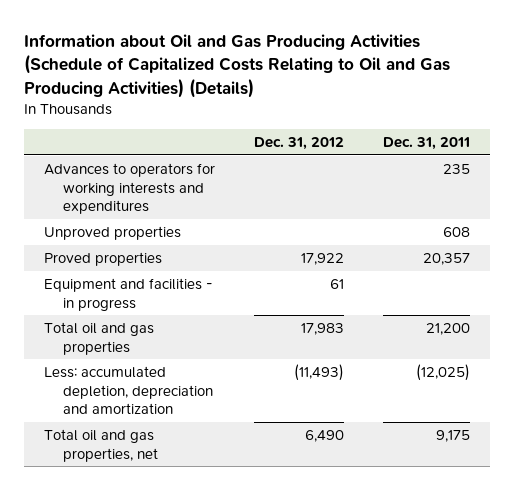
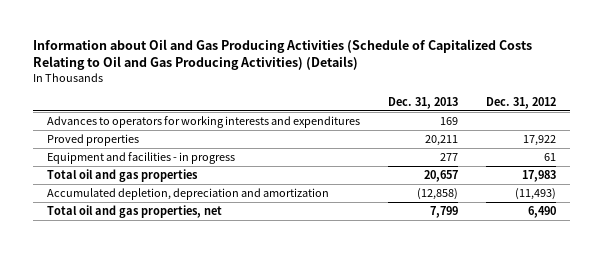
[383,136,471,150] Dec. 31, 2011 -> none
none -> [387,96,458,109] Dec. 31, 2013
[43,225,181,240] Unproved properties -> none
[43,365,213,415] Less: accumulated depletion, depreciation and amortization -> [46,187,329,200] Accumulated depletion, depreciation and amortization

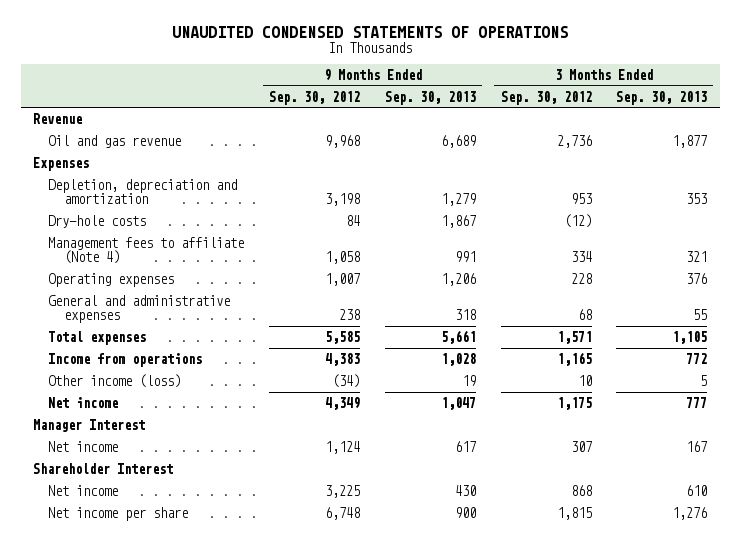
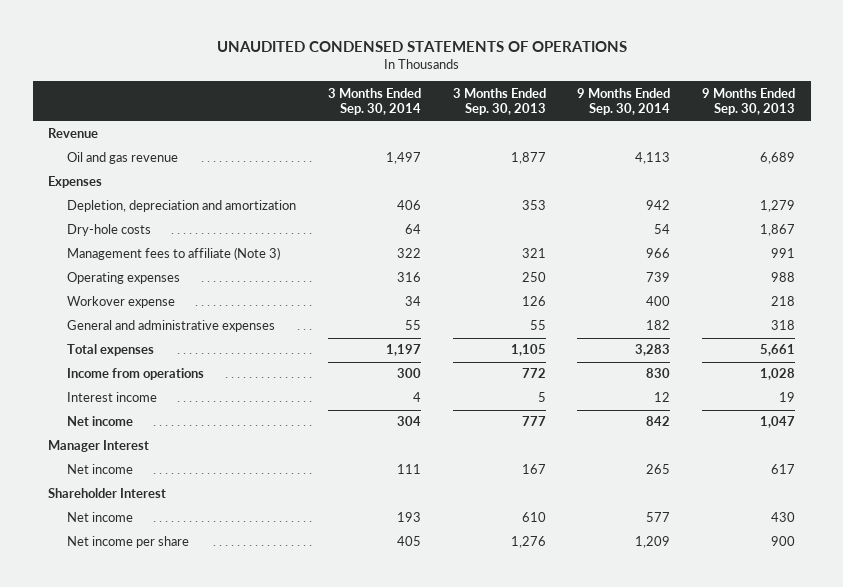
[269,90,361,105] Sep. 30, 2012 -> none
[500,90,592,105] Sep. 30, 2012 -> none
none -> [328,87,422,116] 3 Months Ended Sep. 30, 2014
none -> [577,87,671,116] 9 Months Ended Sep. 30, 2014
[48,236,245,265] Management fees to affiliate (Note 4) -> [67,247,281,261] Management fees to affiliate (Note 3)
[440,272,476,286] 1,206 -> [770,272,795,283] 988
[686,272,708,284] 376 -> [521,272,546,283] 250
none -> [67,296,176,309] Workover expense
[48,373,182,388] Other income (loss) -> [67,392,158,403] Interest income

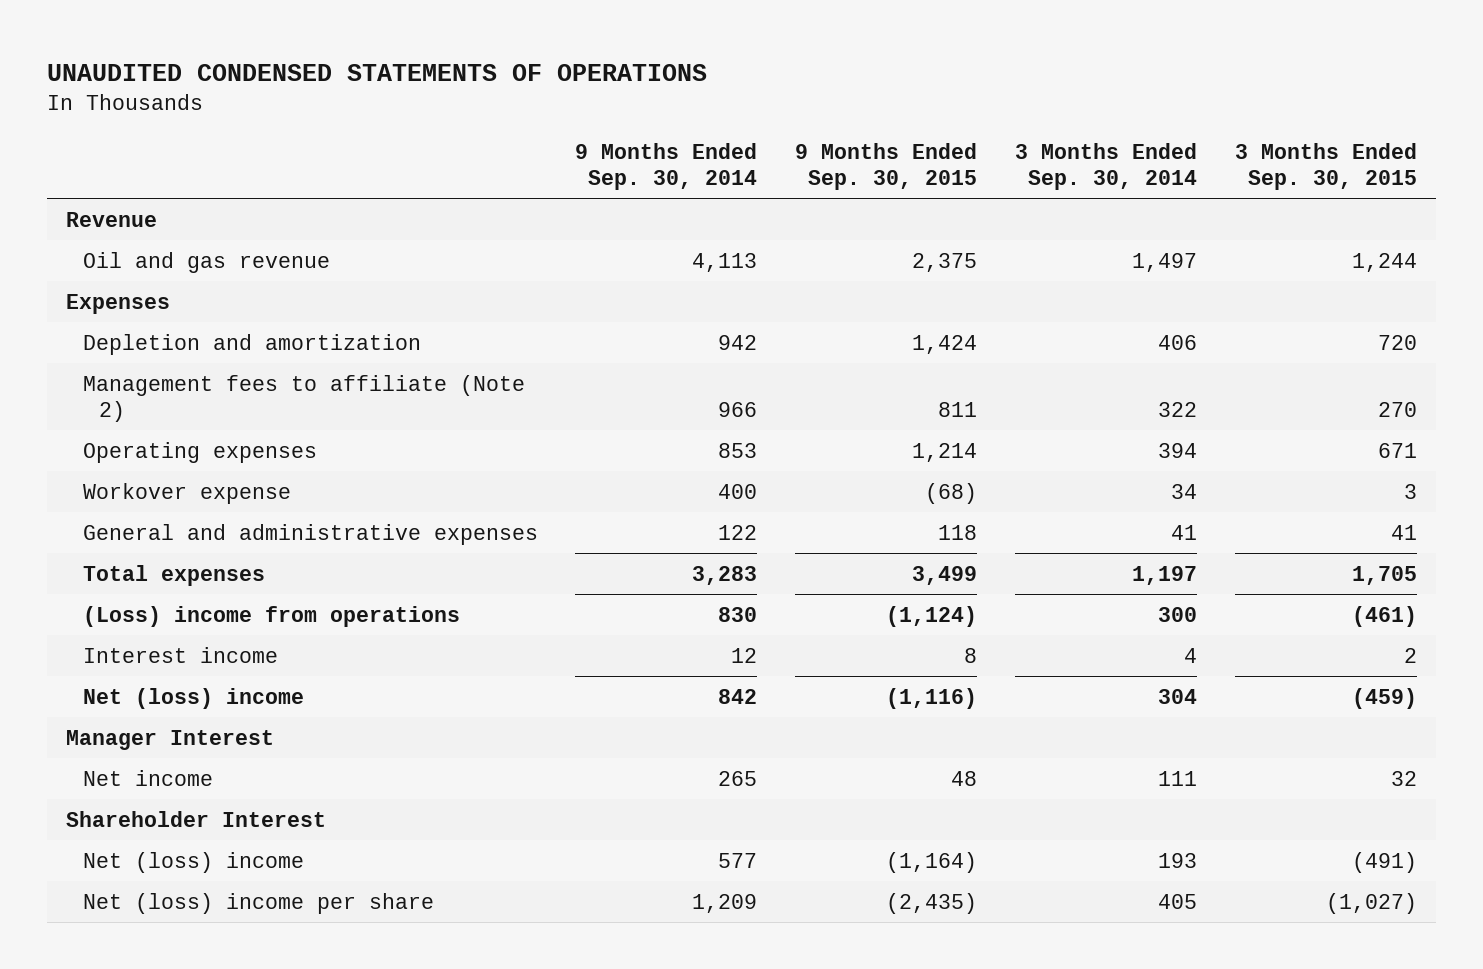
[452,87,546,116] 3 Months Ended Sep. 30, 2013 -> none
[701,87,795,116] 9 Months Ended Sep. 30, 2013 -> none
none -> [795,142,978,190] 9 Months Ended Sep. 30, 2015
none -> [1234,142,1417,190] 3 Months Ended Sep. 30, 2015
[67,224,152,237] Dry-hole costs -> none
[67,200,297,213] Depletion, depreciation and amortization -> [82,333,421,355] Depletion and amortization
[67,247,281,261] Management fees to affiliate (Note 3) -> [82,374,525,422] Management fees to affiliate (Note 2)
[397,272,422,283] 316 -> [1157,442,1197,458] 394
[646,272,671,283] 739 -> [718,442,758,458] 853
[405,320,422,331] 55 -> [1170,524,1197,540] 41
[646,320,671,331] 182 -> [718,524,758,540] 122
[67,368,205,381] Income from operations -> [82,605,460,627] (Loss) income from operations
[67,416,134,427] Net income -> [82,687,304,709] Net (loss) income
[67,512,134,523] Net income -> [82,851,304,873] Net (loss) income
[67,536,190,549] Net income per share -> [82,892,434,914] Net (loss) income per share

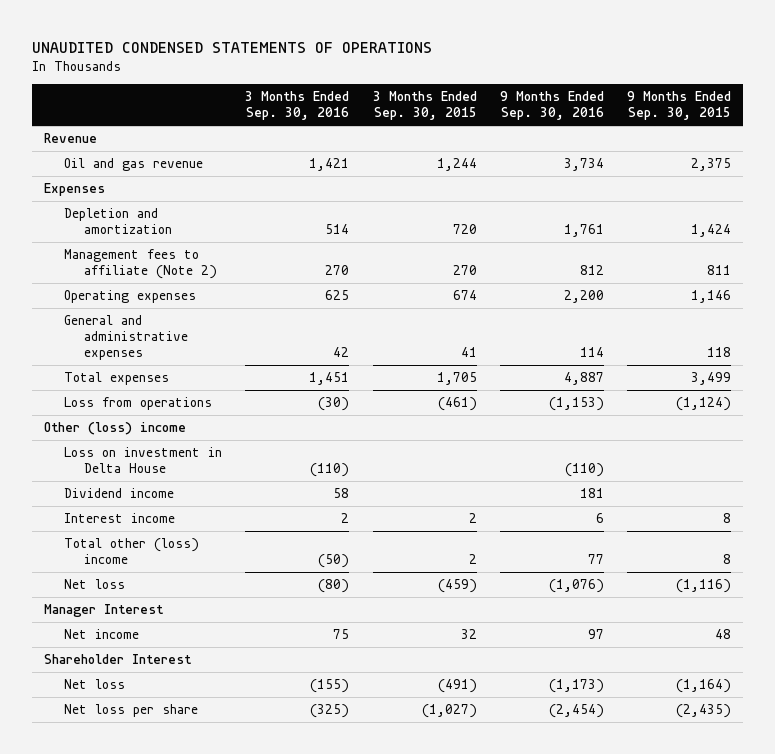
[575,142,758,190] 9 Months Ended Sep. 30, 2014 -> none
[1014,142,1197,190] 3 Months Ended Sep. 30, 2014 -> none
none -> [245,91,350,121] 3 Months Ended Sep. 30, 2016
none -> [499,91,604,121] 9 Months Ended Sep. 30, 2016
[82,482,291,504] Workover expense -> none
[912,442,978,462] 1,214 -> [691,290,732,304] 1,146
[1377,442,1417,458] 671 -> [452,290,477,301] 674
[82,605,460,627] (Loss) income from operations -> [63,397,212,411] Loss from operations
none -> [44,422,187,436] Other (loss) income
none -> [63,447,222,474] Loss on investment in Delta House
none -> [63,488,174,499] Dividend income
none -> [63,538,199,565] Total other (loss) income
[82,687,304,709] Net (loss) income -> [63,579,125,590] Net loss
[82,851,304,873] Net (loss) income -> [63,679,125,690] Net loss
[82,892,434,914] Net (loss) income per share -> [63,704,198,718] Net loss per share

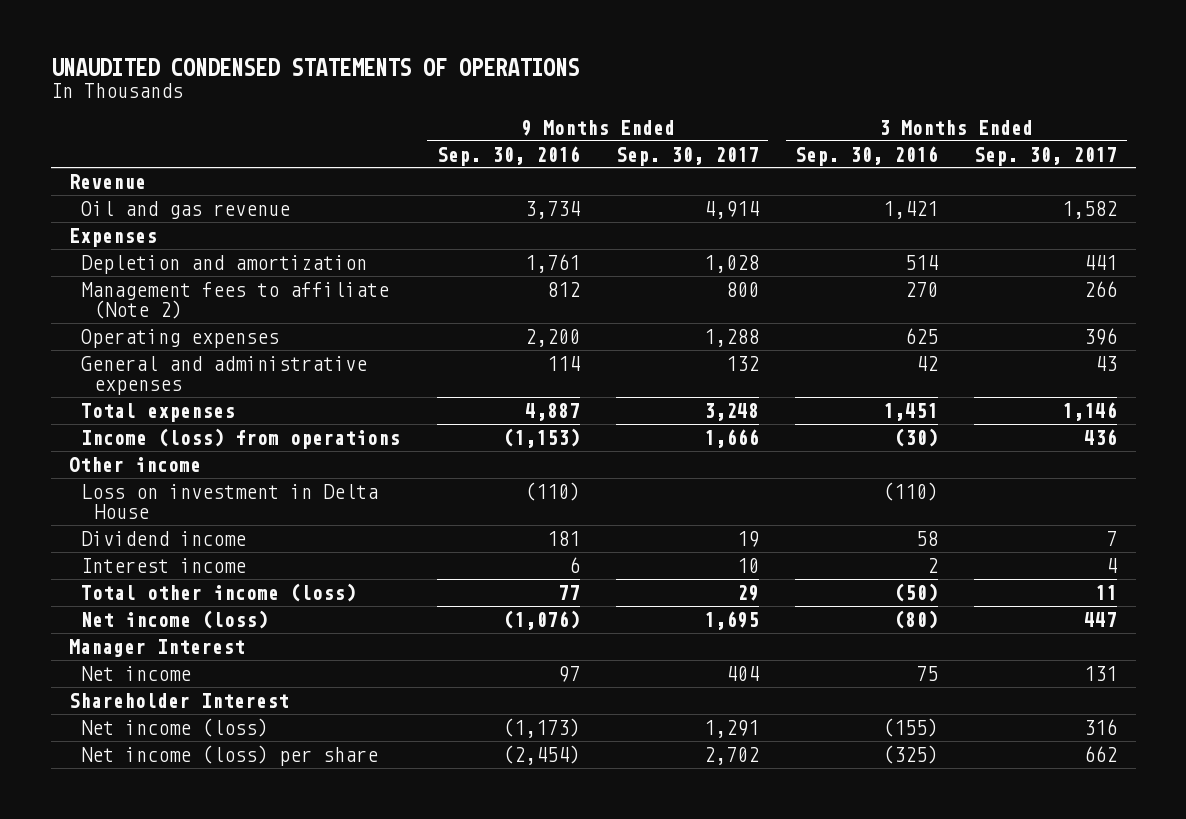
[372,91,477,121] 3 Months Ended Sep. 30, 2015 -> none
[627,91,732,121] 9 Months Ended Sep. 30, 2015 -> none
none -> [615,146,759,166] Sep. 30, 2017
none -> [974,146,1118,166] Sep. 30, 2017
[63,397,212,411] Loss from operations -> [81,427,401,449] Income (loss) from operations
[44,422,187,436] Other (loss) income -> [68,456,201,472] Other income
[63,538,199,565] Total other (loss) income -> [81,582,357,602] Total other income (loss)
[63,579,125,590] Net loss -> [81,609,269,629] Net income (loss)
[63,679,125,690] Net loss -> [81,717,269,737] Net income (loss)
[63,704,198,718] Net loss per share -> [81,744,379,766] Net income (loss) per share

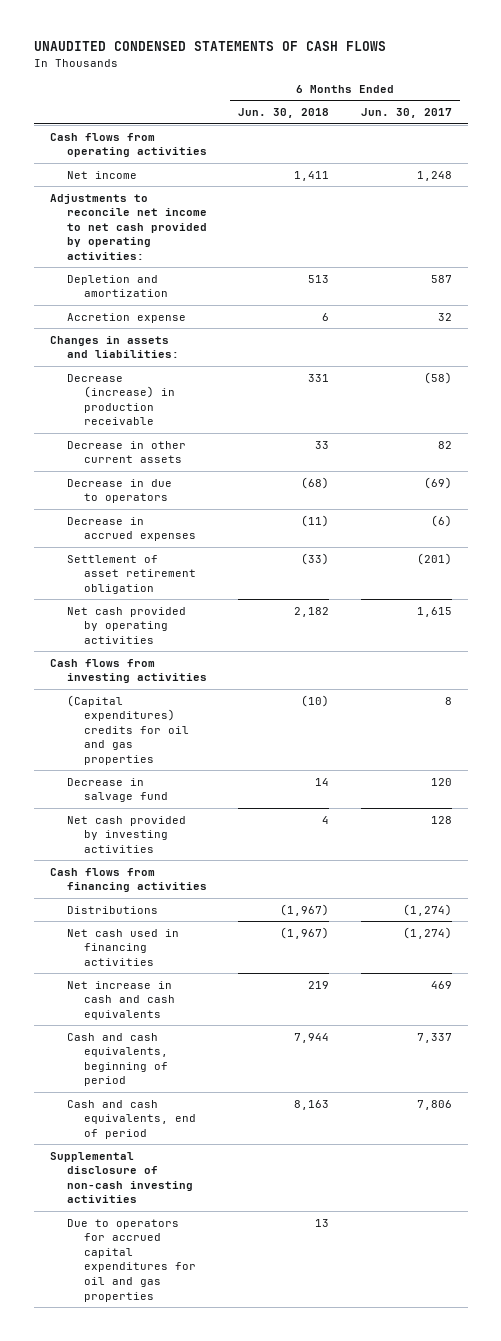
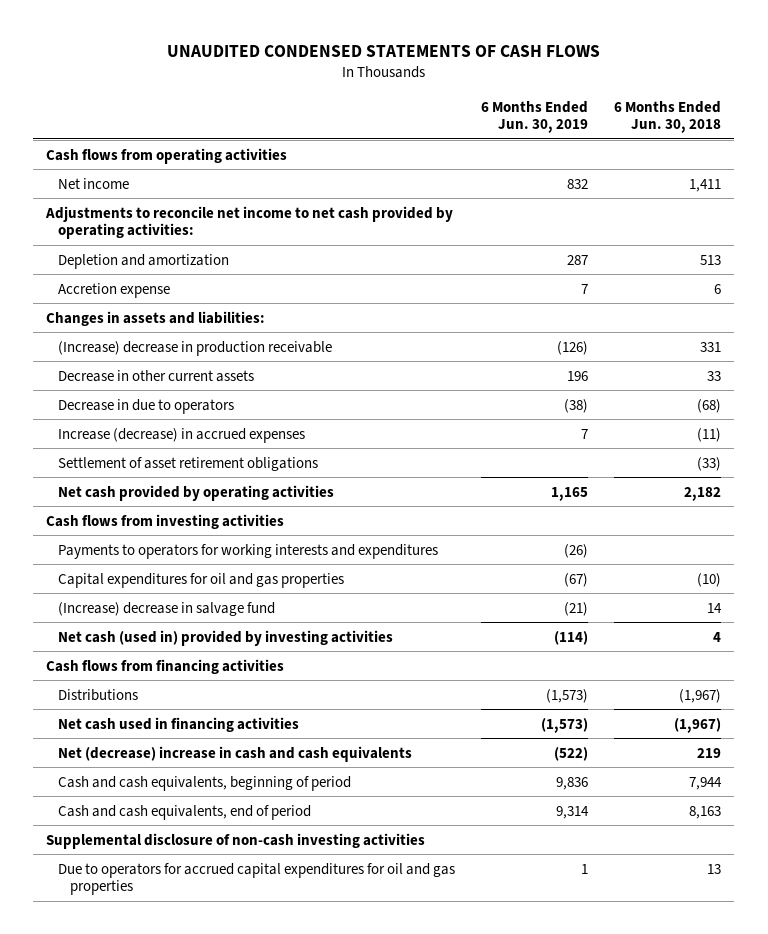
[360,108,452,119] Jun. 30, 2017 -> none
none -> [481,100,589,134] 6 Months Ended Jun. 30, 2019
[66,373,176,426] Decrease (increase) in production receivable -> [58,340,333,356] (Increase) decrease in production receivable
[66,516,197,542] Decrease in accrued expenses -> [58,427,306,443] Increase (decrease) in accrued expenses
[66,554,197,594] Settlement of asset retirement obligation -> [58,456,319,471] Settlement of asset retirement obligations
none -> [58,543,439,559] Payments to operators for working interests and expenditures
[66,694,190,766] (Capital expenditures) credits for oil and gas properties -> [58,572,345,588] Capital expenditures for oil and gas properties
[66,777,169,803] Decrease in salvage fund -> [58,601,276,616] (Increase) decrease in salvage fund
[66,815,186,853] Net cash provided by investing activities -> [58,629,394,646] Net cash (used in) provided by investing activities
[66,980,176,1020] Net increase in cash and cash equivalents -> [58,745,413,762] Net (decrease) increase in cash and cash equivalents

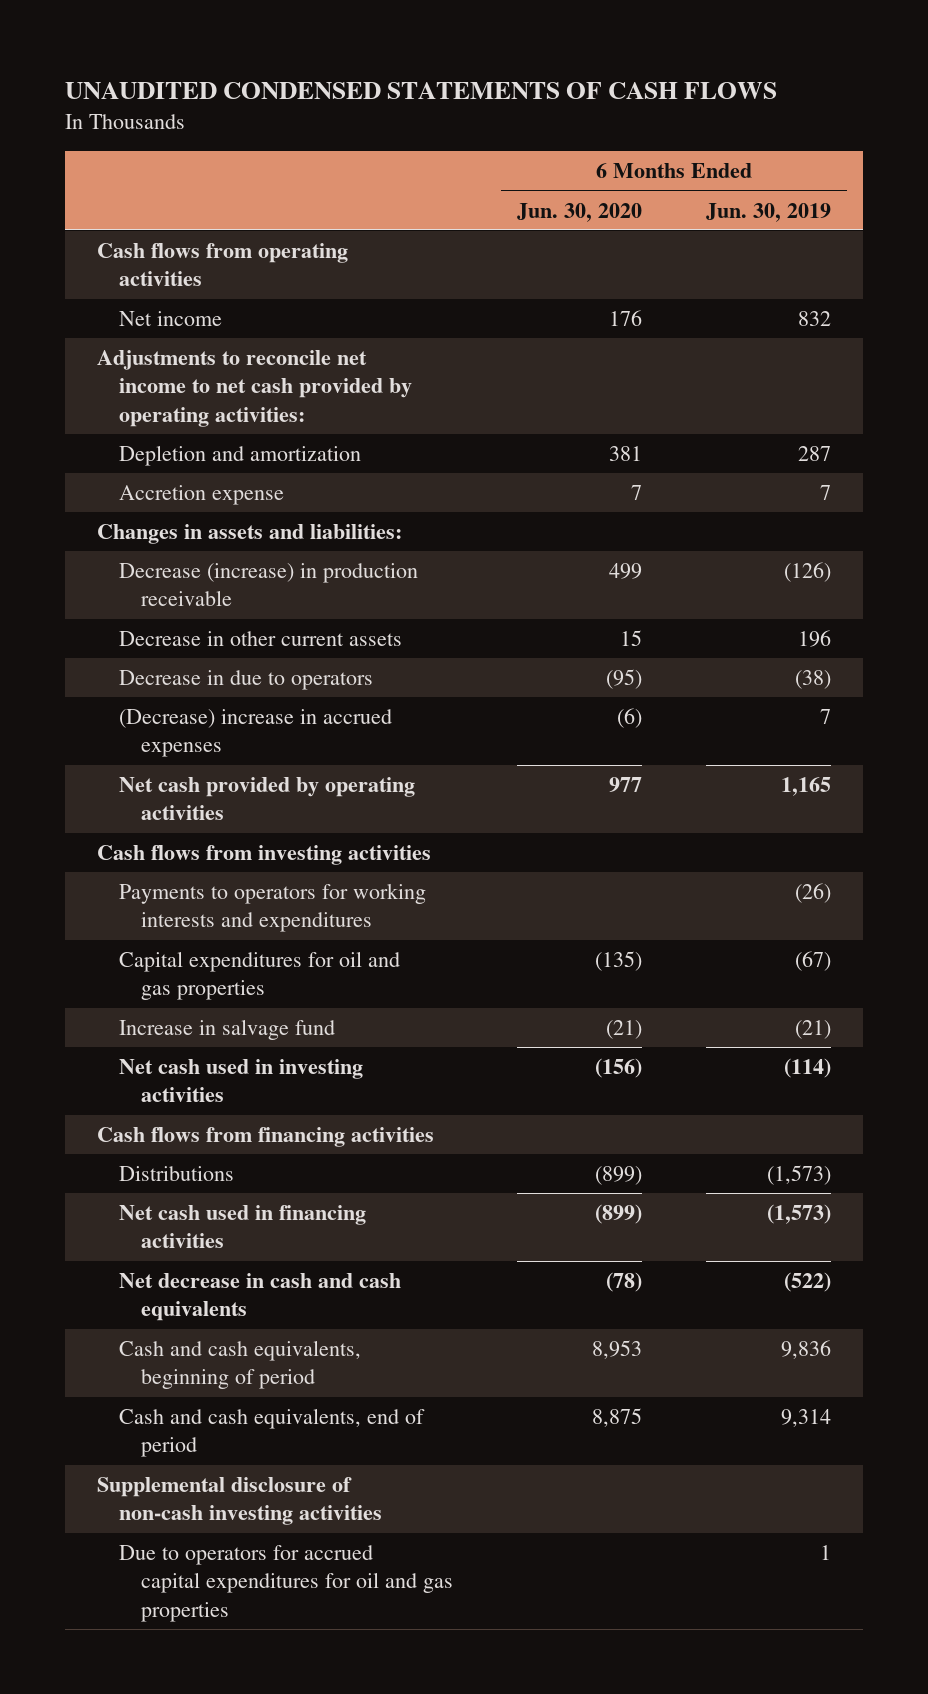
[614,100,722,134] 6 Months Ended Jun. 30, 2018 -> none
none -> [517,202,643,222] Jun. 30, 2020
[58,340,333,356] (Increase) decrease in production receivable -> [118,562,418,607] Decrease (increase) in production receivable
[58,456,319,471] Settlement of asset retirement obligations -> none
[58,427,306,443] Increase (decrease) in accrued expenses -> [118,708,392,758] (Decrease) increase in accrued expenses
[58,601,276,616] (Increase) decrease in salvage fund -> [118,1018,335,1040] Increase in salvage fund
[58,629,394,646] Net cash (used in) provided by investing activities -> [118,1058,363,1103] Net cash used in investing activities
[58,745,413,762] Net (decrease) increase in cash and cash equivalents -> [118,1272,401,1322] Net decrease in cash and cash equivalents

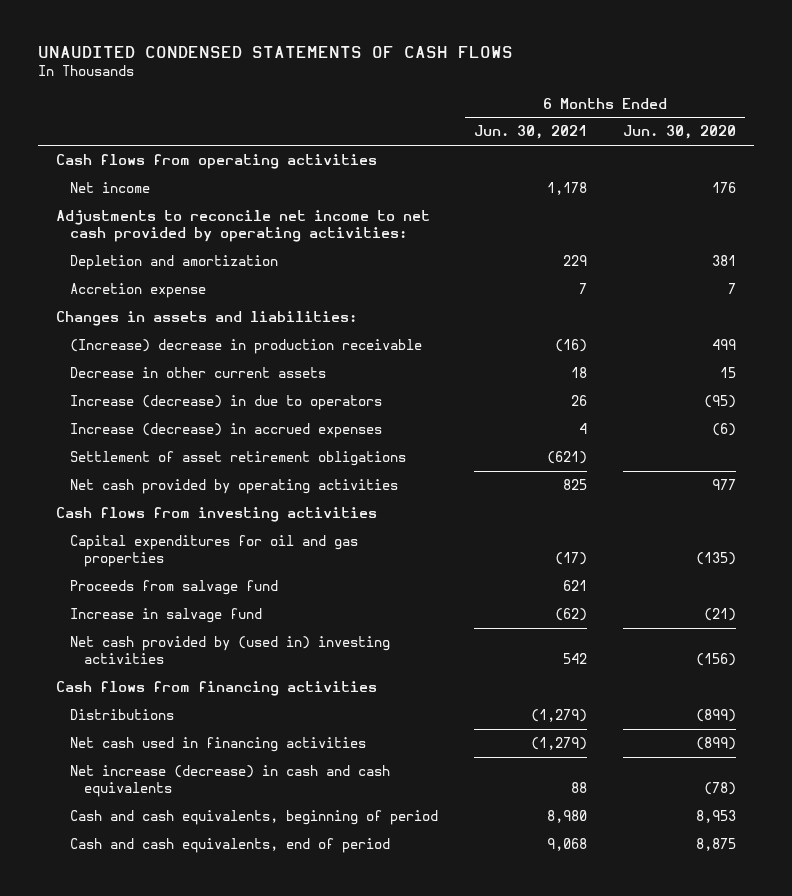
[706,202,832,222] Jun. 30, 2019 -> none
none -> [473,125,587,140] Jun. 30, 2021
[118,562,418,607] Decrease (increase) in production receivable -> [69,338,422,354] (Increase) decrease in production receivable
[118,669,373,690] Decrease in due to operators -> [69,394,382,410] Increase (decrease) in due to operators
[118,708,392,758] (Decrease) increase in accrued expenses -> [69,422,382,438] Increase (decrease) in accrued expenses
none -> [69,450,406,466] Settlement of asset retirement obligations
[118,882,426,933] Payments to operators for working interests and expenditures -> none
none -> [69,579,278,595] Proceeds from salvage fund
[118,1058,363,1103] Net cash used in investing activities -> [69,635,390,665] Net cash provided by (used in) investing activities
[118,1272,401,1322] Net decrease in cash and cash equivalents -> [69,764,390,798] Net increase (decrease) in cash and cash equivalents
[96,1476,382,1526] Supplemental disclosure of non-cash investing activities -> none
[118,1544,454,1622] Due to operators for accrued capital expenditures for oil and gas properties -> none

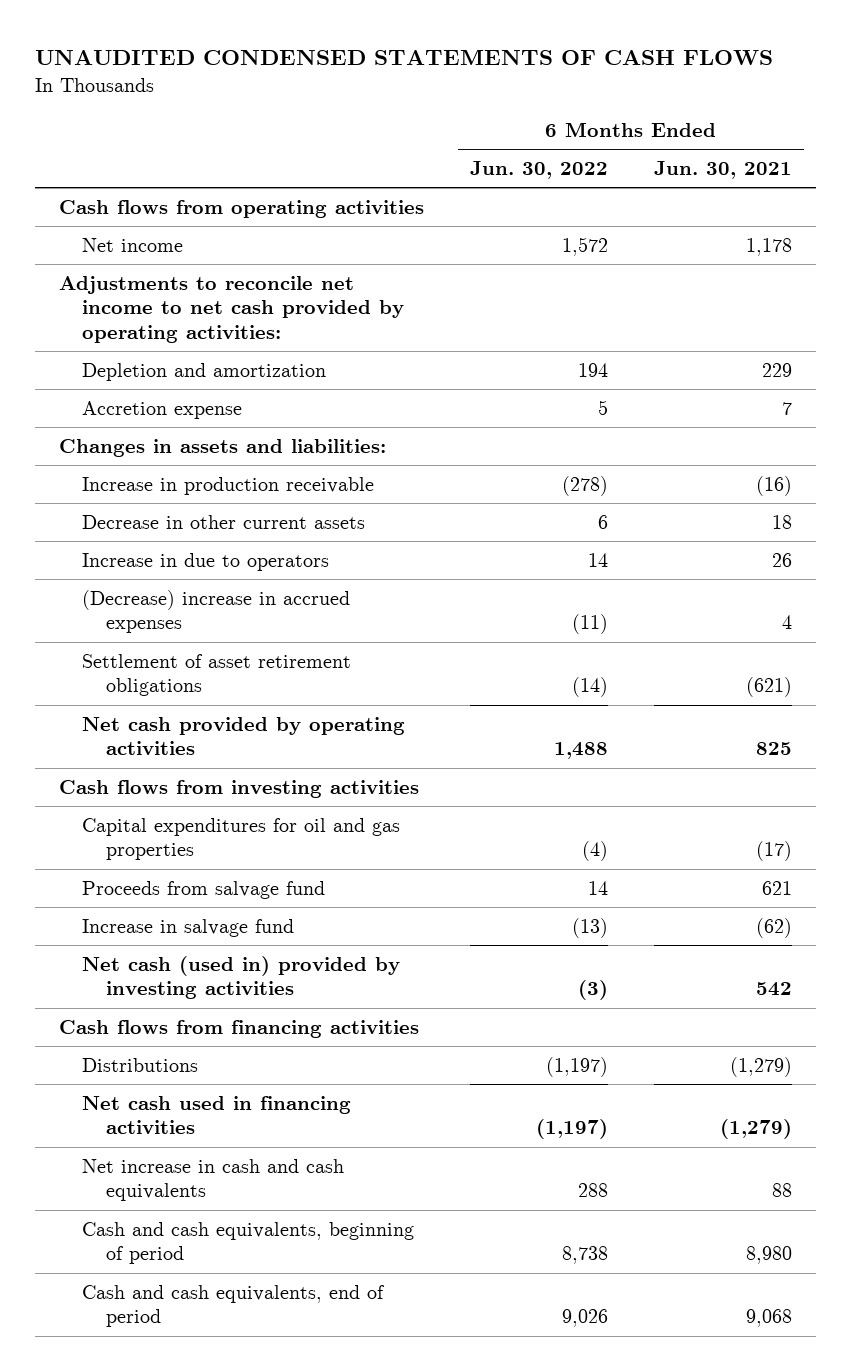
[623,125,737,140] Jun. 30, 2020 -> none
none -> [470,161,609,180] Jun. 30, 2022
[69,338,422,354] (Increase) decrease in production receivable -> [82,476,375,495] Increase in production receivable
[69,394,382,410] Increase (decrease) in due to operators -> [82,552,330,571] Increase in due to operators
[69,422,382,438] Increase (decrease) in accrued expenses -> [82,589,351,634] (Decrease) increase in accrued expenses
[69,635,390,665] Net cash provided by (used in) investing activities -> [82,955,401,1000] Net cash (used in) provided by investing activities
[69,764,390,798] Net increase (decrease) in cash and cash equivalents -> [82,1158,345,1202] Net increase in cash and cash equivalents

